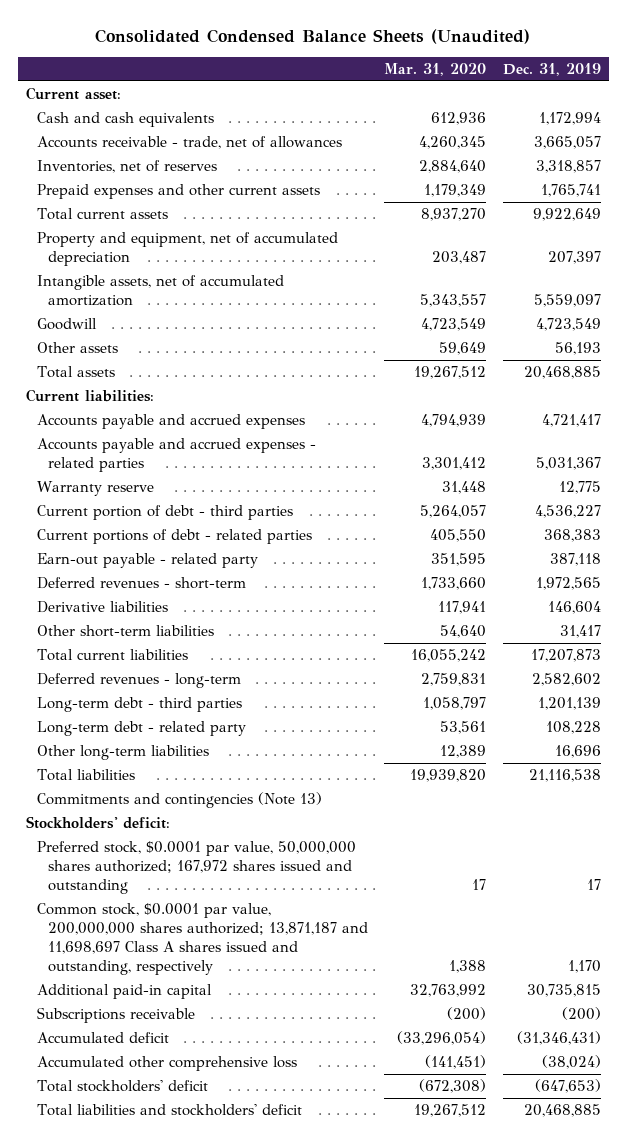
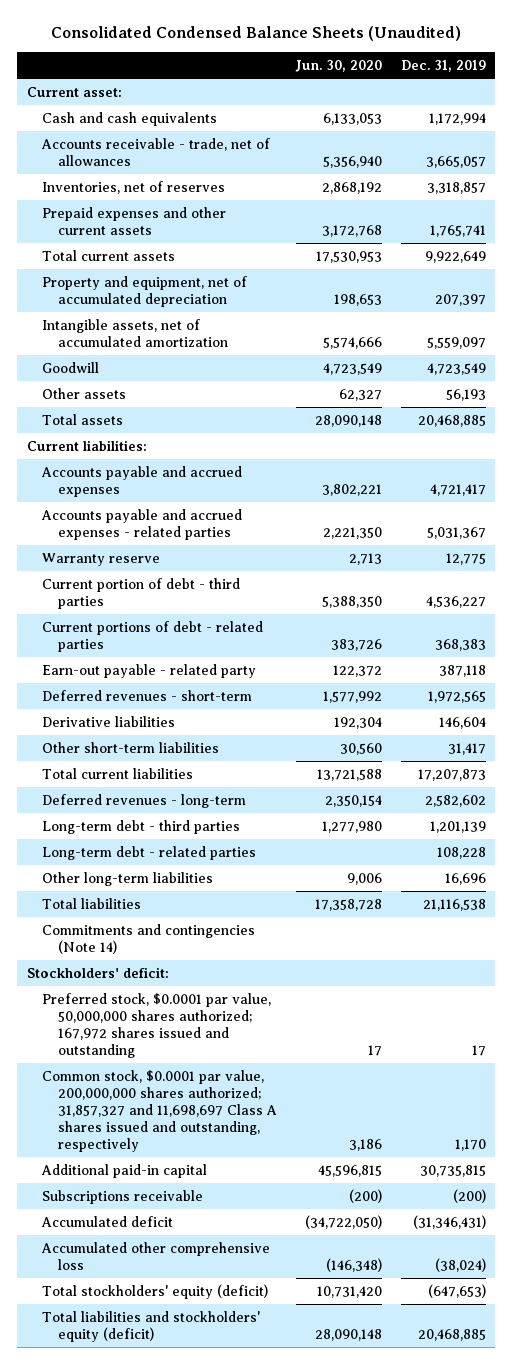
[384,63,487,77] Mar. 31, 2020 -> none
none -> [294,60,382,73] Jun. 30, 2020
[37,721,247,737] Long-term debt - related party -> [42,845,257,860] Long-term debt - related parties
[37,792,323,809] Commitments and contingencies (Note 13) -> [42,923,256,954] Commitments and contingencies (Note 14)
[37,903,368,975] Common stock, $0.0001 par value, 200,000,000 shares authorized; 13,871,187 and 11,698,697 Class A shares issued and outstanding, respectively -> [42,1069,277,1152] Common stock, $0.0001 par value, 200,000,000 shares authorized; 31,857,327 and 11,698,697 Class A shares issued and outstanding, respectively
[37,1080,209,1093] Total stockholders' deficit -> [42,1283,269,1299] Total stockholders' equity (deficit)
[37,1104,303,1117] Total liabilities and stockholders' deficit -> [42,1310,261,1342] Total liabilities and stockholders' equity (deficit)

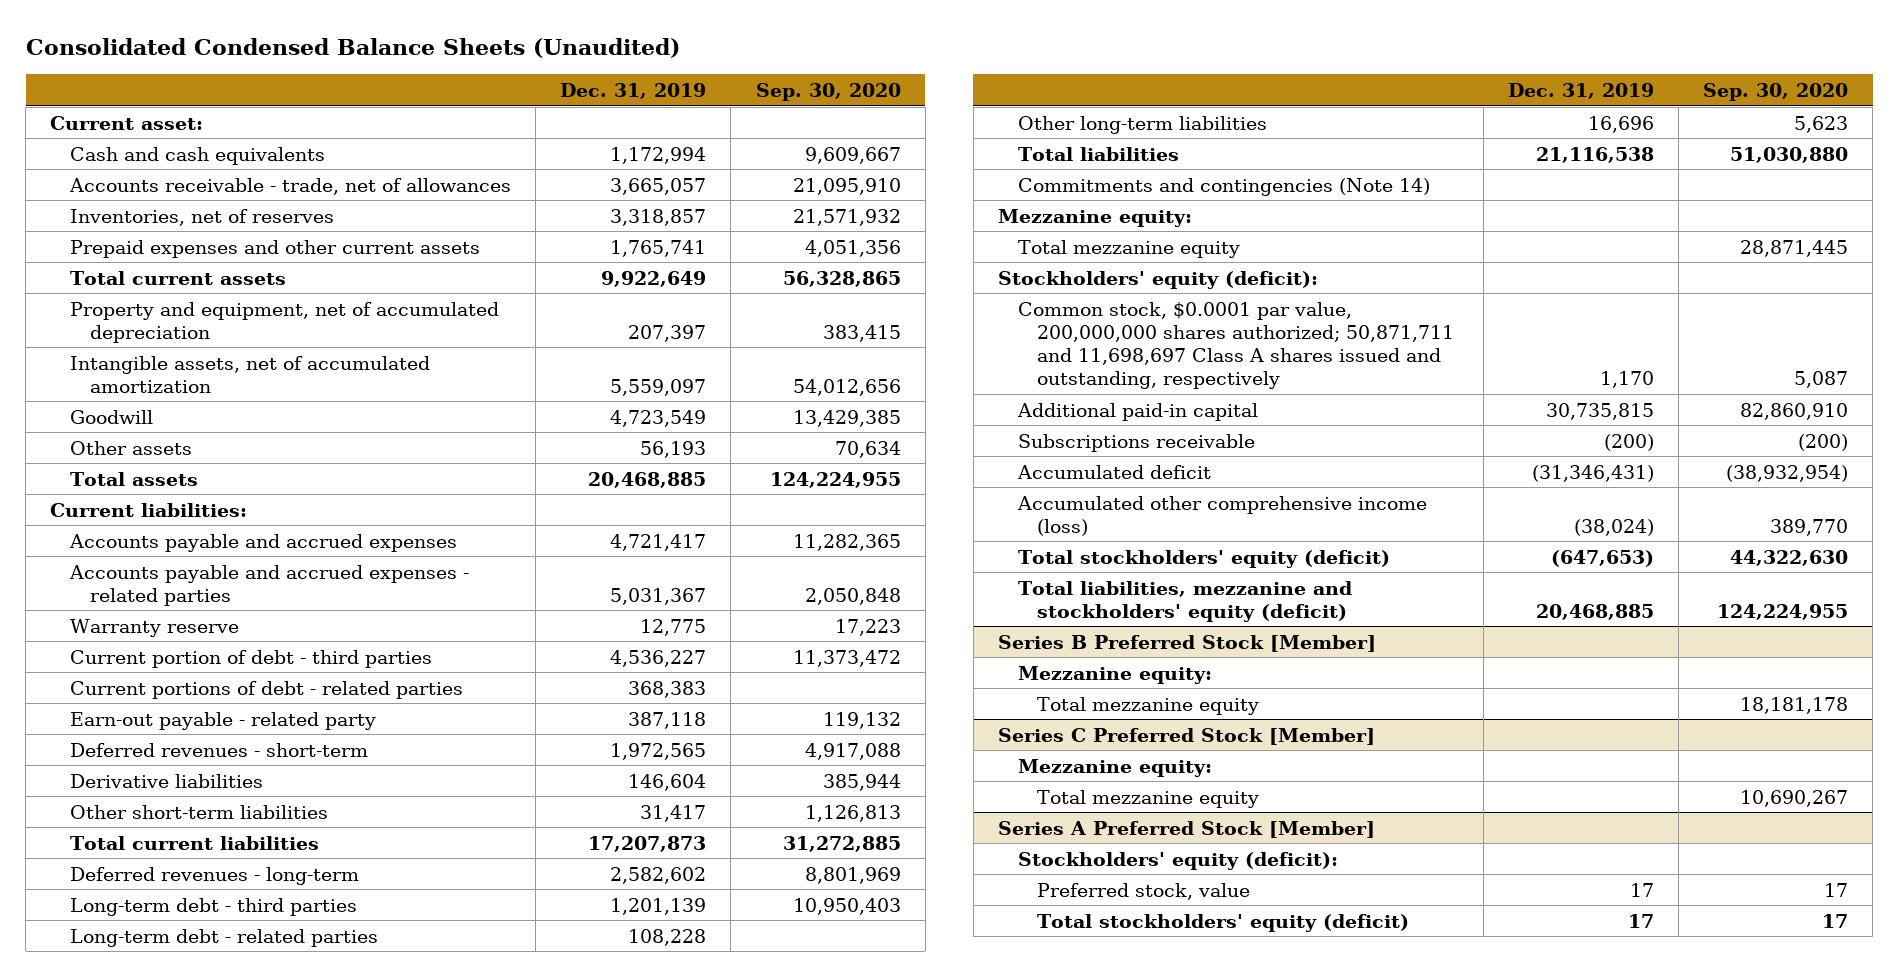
[294,60,382,73] Jun. 30, 2020 -> none
none -> [755,83,901,102] Sep. 30, 2020
[42,992,272,1058] Preferred stock, $0.0001 par value, 50,000,000 shares authorized; 167,972 shares issued and outstanding -> none
none -> [997,208,1192,227] Mezzanine equity:
none -> [1017,239,1240,258] Total mezzanine equity
[26,966,169,978] Stockholders' deficit: -> [997,270,1318,289] Stockholders' equity (deficit):
[42,1069,277,1152] Common stock, $0.0001 par value, 200,000,000 shares authorized; 31,857,327 and 11,698,697 Class A shares issued and outstanding, respectively -> [1017,301,1455,390] Common stock, $0.0001 par value, 200,000,000 shares authorized; 50,871,711 and 11,698,697 Class A shares issued and outstanding, respectively
[41,1241,271,1270] Accumulated other comprehensive loss -> [1016,495,1427,536] Accumulated other comprehensive income (loss)
[42,1310,261,1342] Total liabilities and stockholders' equity (deficit) -> [1017,580,1352,622] Total liabilities, mezzanine and stockholders' equity (deficit)
none -> [997,634,1376,652] Series B Preferred Stock [Member]
none -> [1017,665,1212,684] Mezzanine equity:
none -> [1037,696,1260,715] Total mezzanine equity
none -> [997,727,1375,745] Series C Preferred Stock [Member]
none -> [1017,758,1212,777] Mezzanine equity:
none -> [1037,789,1260,808] Total mezzanine equity
none -> [997,820,1375,838] Series A Preferred Stock [Member]
none -> [1017,851,1338,870] Stockholders' equity (deficit):
none -> [1037,882,1251,900] Preferred stock, value
none -> [1037,913,1410,932] Total stockholders' equity (deficit)

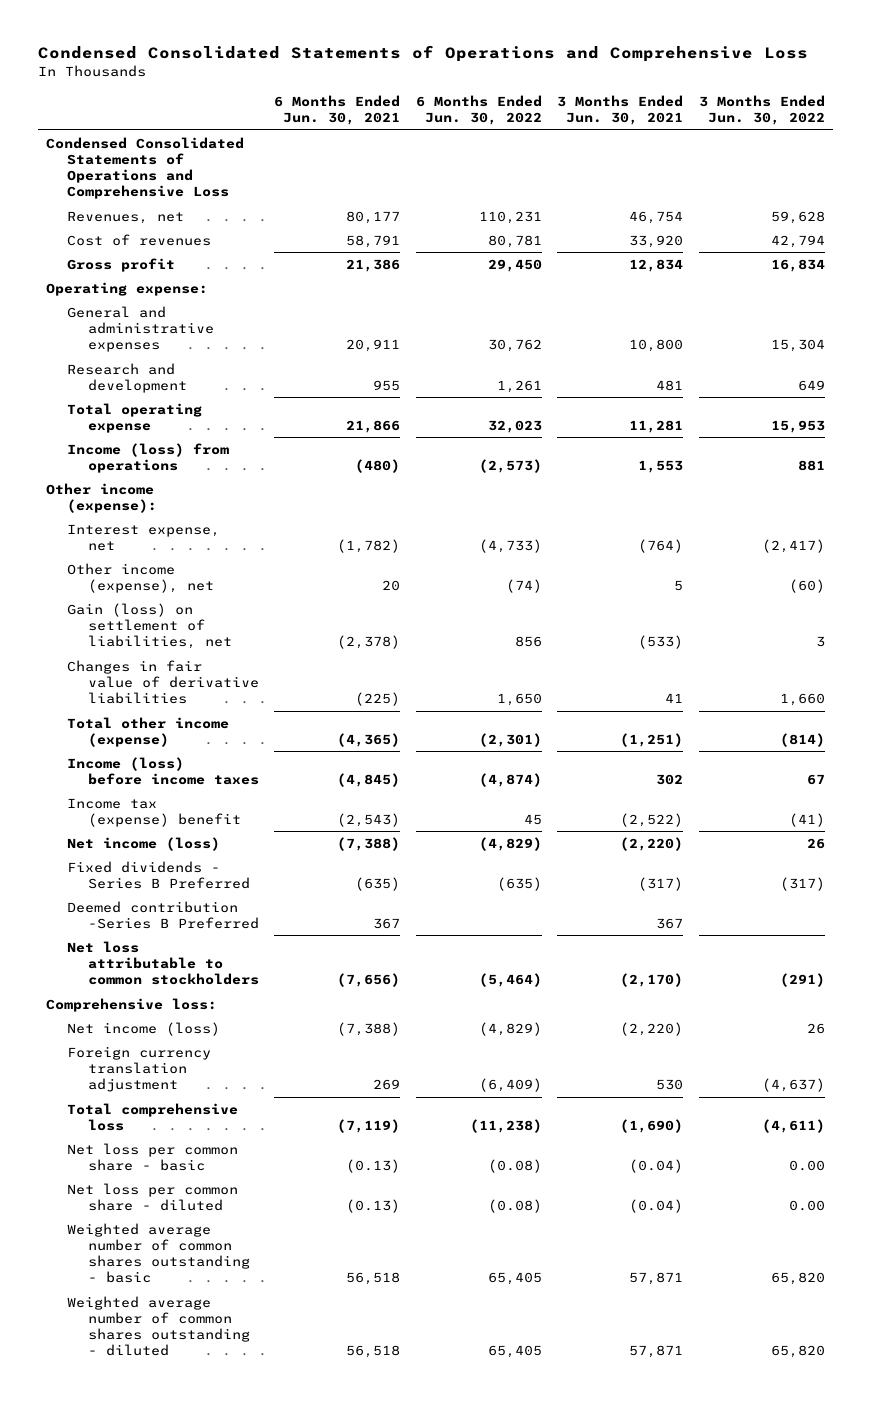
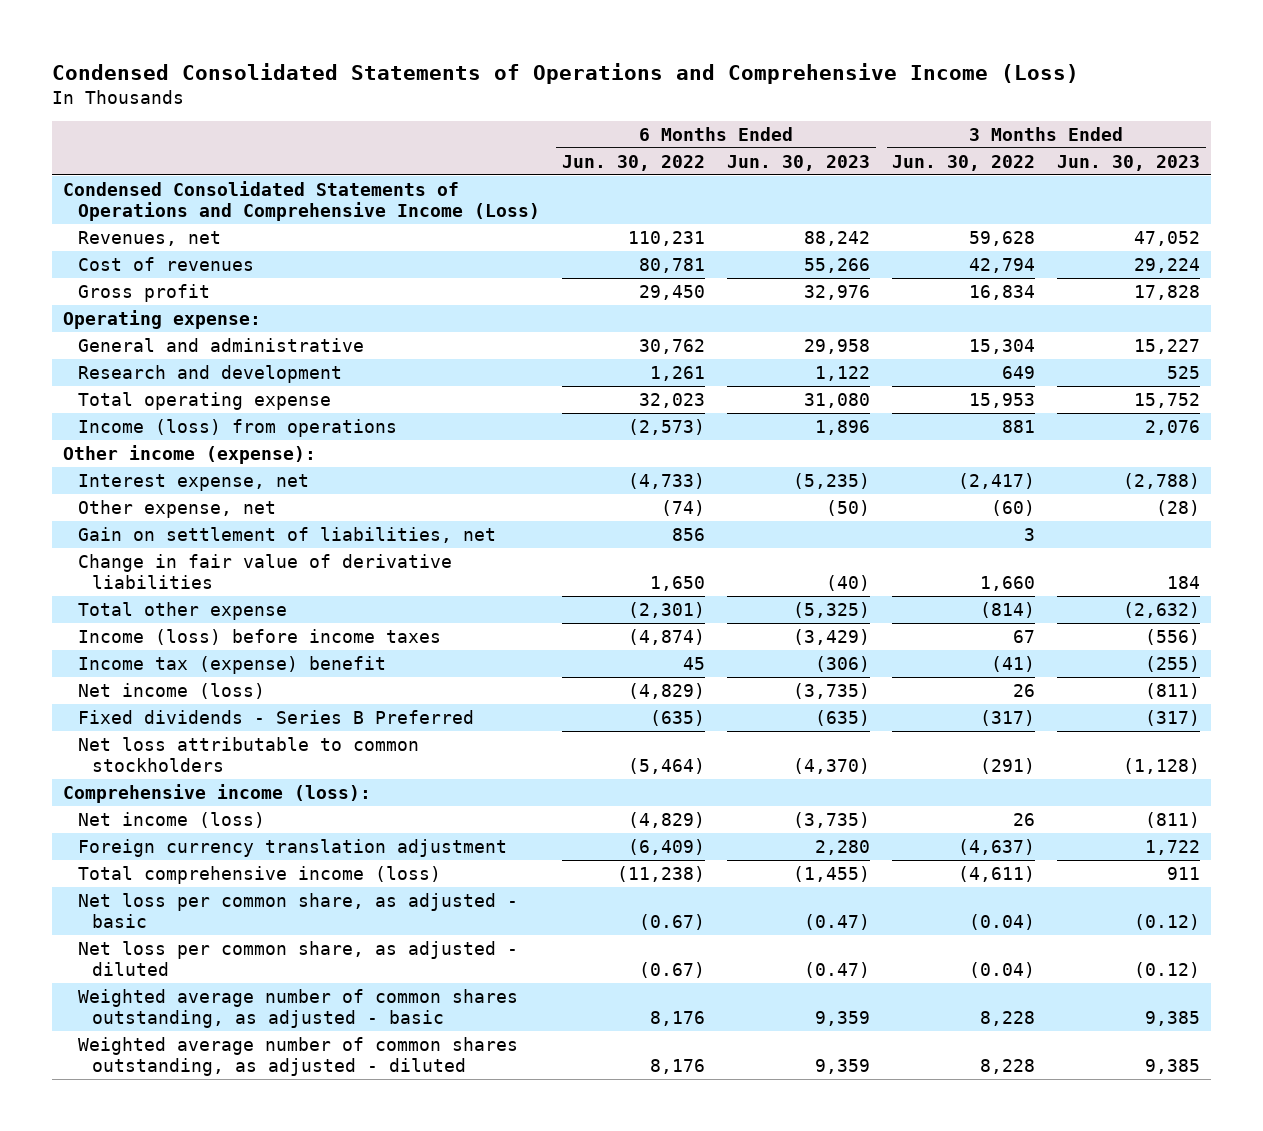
[37,45,808,63] Condensed Consolidated Statements of Operations and Comprehensive Loss -> [52,62,1080,84] Condensed Consolidated Statements of Operations and Comprehensive Income (Loss)
[274,95,401,126] 6 Months Ended Jun. 30, 2021 -> none
[557,95,684,126] 3 Months Ended Jun. 30, 2021 -> none
none -> [727,154,871,171] Jun. 30, 2023
none -> [1057,154,1201,171] Jun. 30, 2023
[45,136,244,200] Condensed Consolidated Statements of Operations and Comprehensive Loss -> [63,180,540,221] Condensed Consolidated Statements of Operations and Comprehensive Income (Loss)
[66,305,214,353] General and administrative expenses -> [77,337,364,352] General and administrative
[66,562,214,593] Other income (expense), net -> [77,499,276,518] Other expense, net
[66,602,232,650] Gain (loss) on settlement of liabilities, net -> [77,526,496,543] Gain on settlement of liabilities, net
[66,659,259,705] Changes in fair value of derivative liabilities -> [77,553,452,589] Change in fair value of derivative liabilities
[66,716,229,747] Total other income (expense) -> [77,601,287,620] Total other expense
[66,900,259,929] Deemed contribution -Series B Preferred -> none
[45,997,217,1012] Comprehensive loss: -> [63,783,372,803] Comprehensive income (loss):
[66,1102,238,1131] Total comprehensive loss -> [77,865,441,884] Total comprehensive income (loss)
[66,1142,238,1171] Net loss per common share - basic -> [77,892,518,928] Net loss per common share, as adjusted - basic
[487,1158,542,1173] (0.08) -> [638,913,705,930] (0.67)
[788,1159,825,1171] 0.00 -> [969,913,1036,930] (0.04)
[66,1182,238,1211] Net loss per common share - diluted -> [77,940,518,976] Net loss per common share, as adjusted - diluted
[487,1198,542,1213] (0.08) -> [638,961,705,978] (0.67)
[788,1199,825,1211] 0.00 -> [969,961,1036,978] (0.04)
[66,1222,250,1284] Weighted average number of common shares outstanding - basic -> [77,988,518,1028] Weighted average number of common shares outstanding, as adjusted - basic
[487,1272,542,1286] 65,405 -> [649,1010,705,1026] 8,176
[770,1272,825,1286] 65,820 -> [980,1010,1036,1026] 8,228
[66,1295,250,1357] Weighted average number of common shares outstanding - diluted -> [77,1036,518,1076] Weighted average number of common shares outstanding, as adjusted - diluted
[487,1345,542,1359] 65,405 -> [649,1058,705,1074] 8,176
[770,1345,825,1359] 65,820 -> [980,1058,1036,1074] 8,228

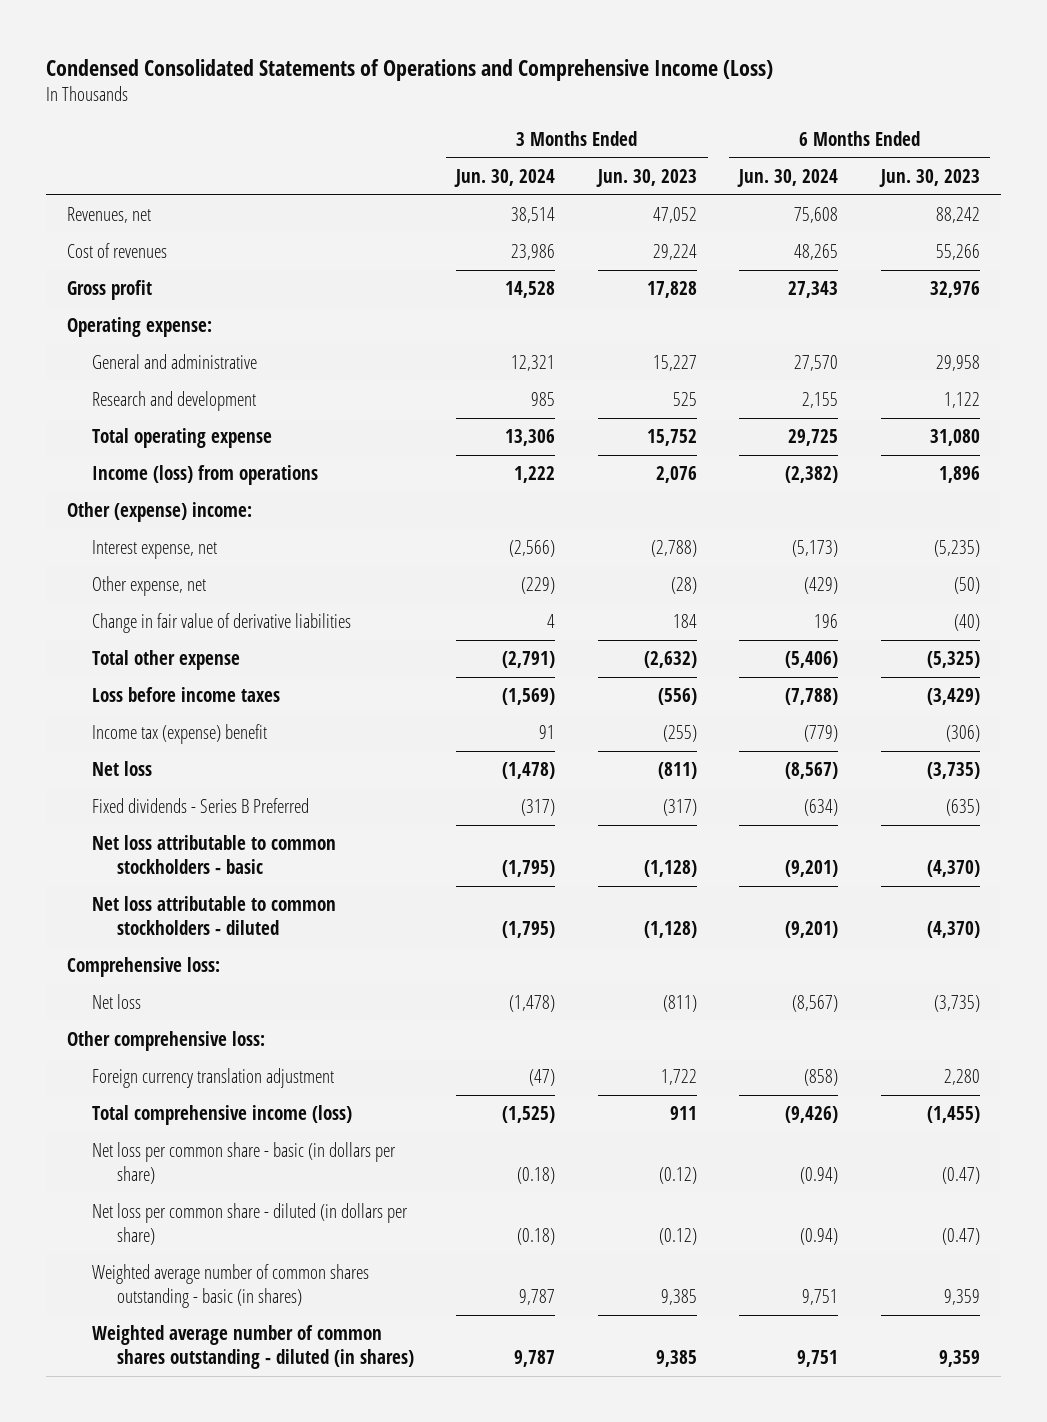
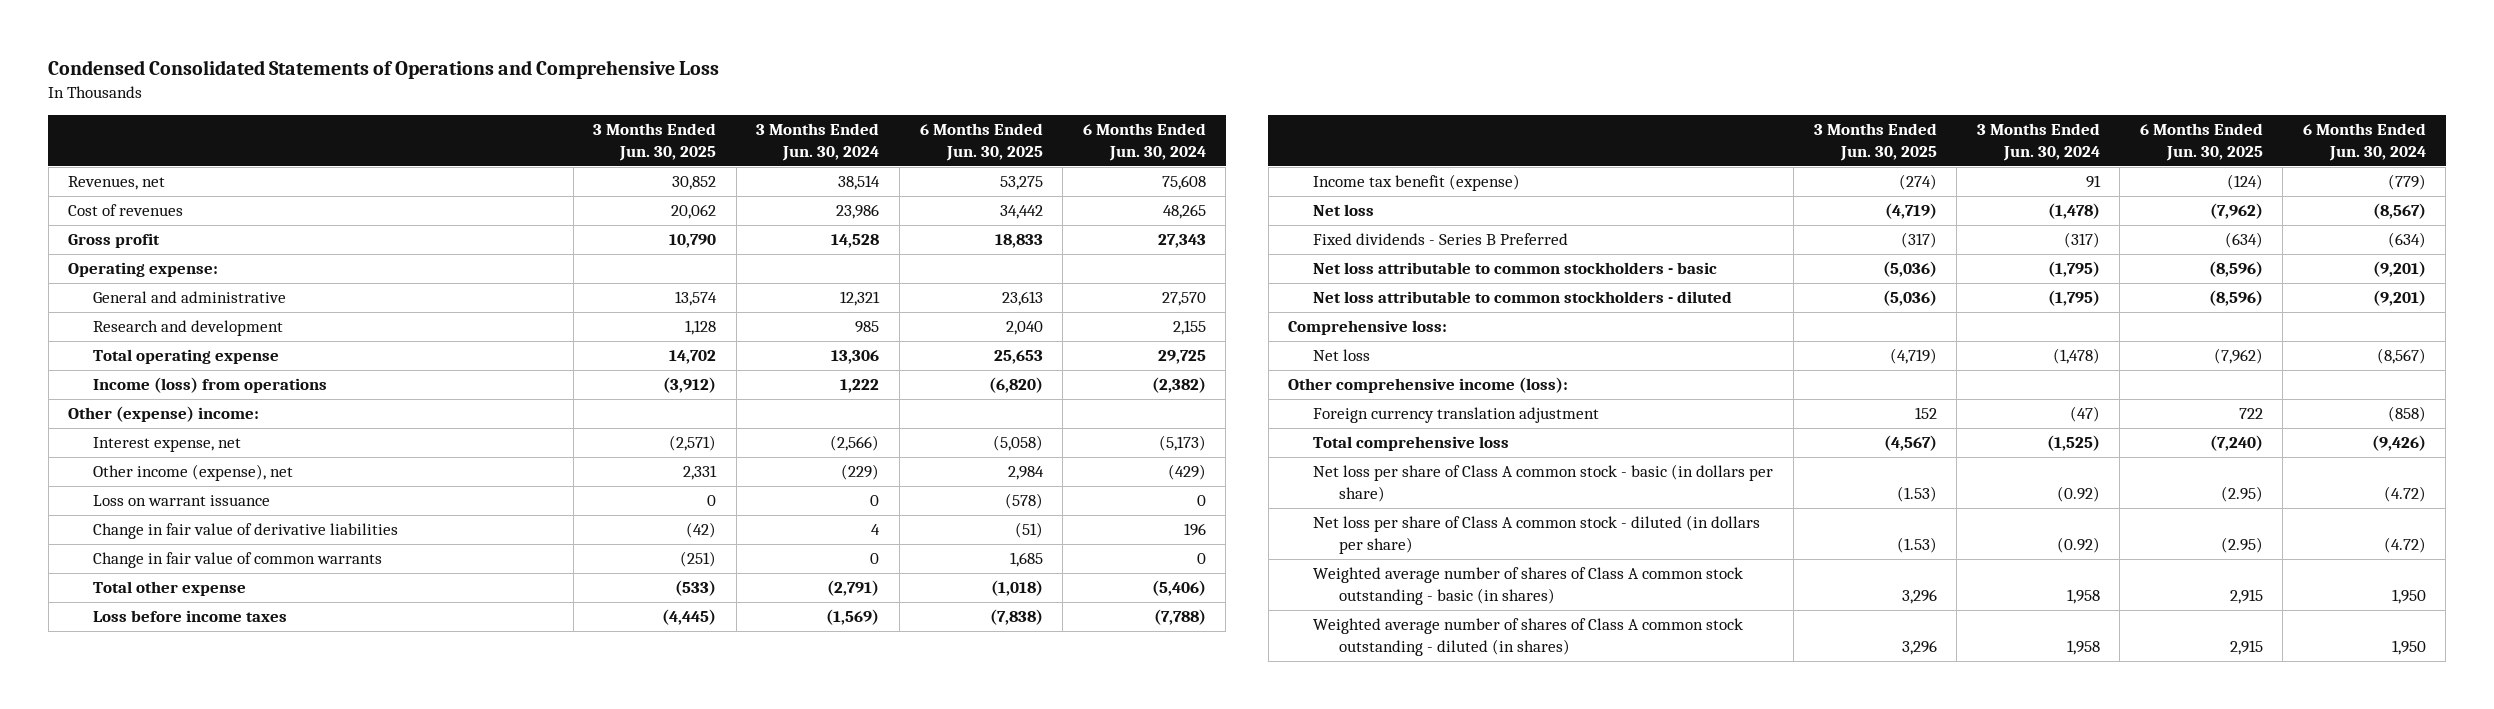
[46,58,774,81] Condensed Consolidated Statements of Operations and Comprehensive Income (Loss) -> [48,59,720,79] Condensed Consolidated Statements of Operations and Comprehensive Loss
[595,169,697,188] Jun. 30, 2023 -> none
[878,169,980,188] Jun. 30, 2023 -> none
none -> [593,123,717,161] 3 Months Ended Jun. 30, 2025
none -> [919,123,1043,161] 6 Months Ended Jun. 30, 2025
[92,576,207,597] Other expense, net -> [93,464,294,482] Other income (expense), net
none -> [93,495,271,507] Loss on warrant issuance
none -> [93,552,383,569] Change in fair value of common warrants
[92,724,268,745] Income tax (expense) benefit -> [1313,174,1521,192] Income tax benefit (expense)
[67,1031,266,1052] Other comprehensive loss: -> [1288,377,1569,394] Other comprehensive income (loss):
[92,1105,353,1126] Total comprehensive income (loss) -> [1313,436,1510,452] Total comprehensive loss
[92,1142,397,1185] Net loss per common share - basic (in dollars per share) -> [1313,464,1774,503] Net loss per share of Class A common stock - basic (in dollars per share)
[517,1167,556,1185] (0.18) -> [2056,486,2100,503] (0.92)
[800,1167,839,1185] (0.94) -> [2383,486,2426,503] (4.72)
[92,1203,409,1246] Net loss per common share - diluted (in dollars per share) -> [1313,515,1761,555] Net loss per share of Class A common stock - diluted (in dollars per share)
[517,1228,556,1246] (0.18) -> [2056,537,2100,554] (0.92)
[800,1228,839,1246] (0.94) -> [2383,537,2426,554] (4.72)
[92,1264,370,1309] Weighted average number of common shares outstanding - basic (in shares) -> [1313,567,1744,606] Weighted average number of shares of Class A common stock outstanding - basic (in shares)
[519,1289,556,1306] 9,787 -> [2066,589,2100,605] 1,958
[802,1289,839,1306] 9,751 -> [2391,589,2426,605] 1,950
[92,1325,415,1370] Weighted average number of common shares outstanding - diluted (in shares) -> [1313,618,1744,657] Weighted average number of shares of Class A common stock outstanding - diluted (in shares)
[514,1350,556,1368] 9,787 -> [2066,640,2100,656] 1,958
[797,1350,839,1368] 9,751 -> [2391,640,2426,656] 1,950

